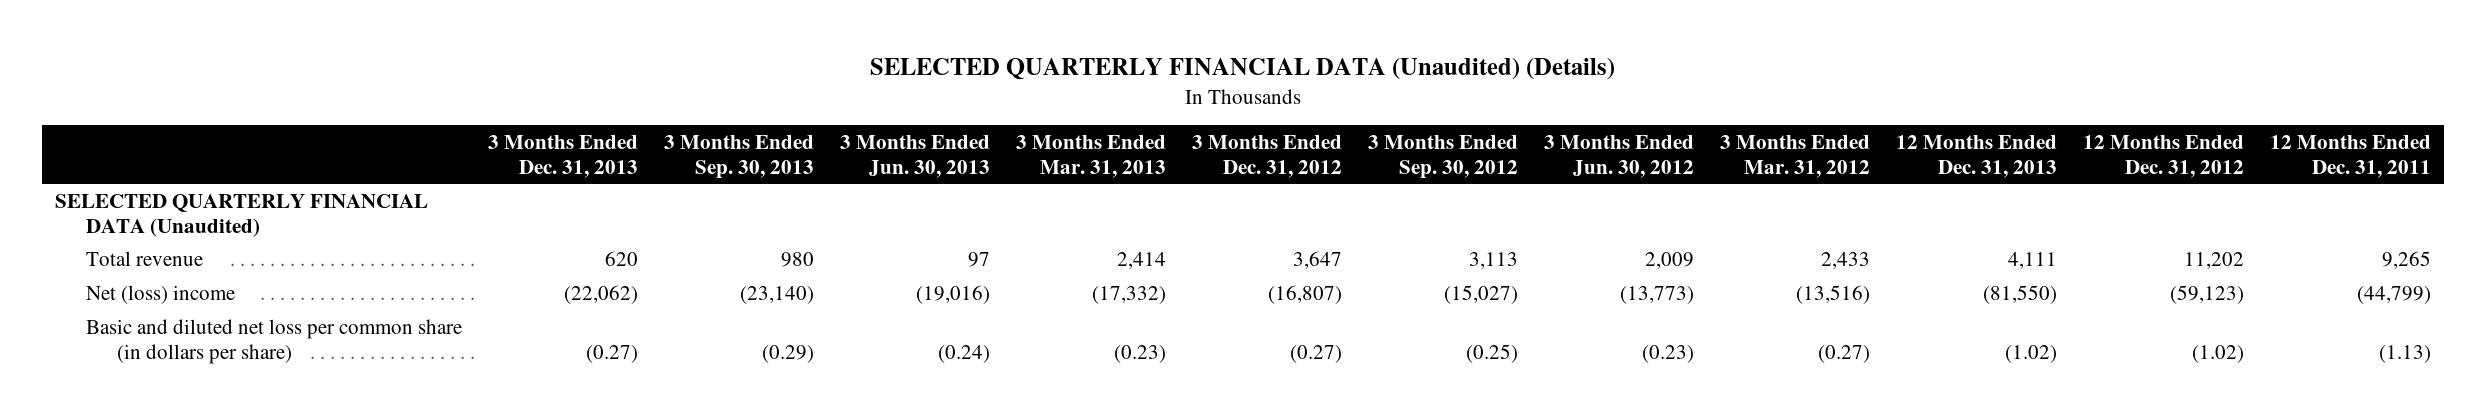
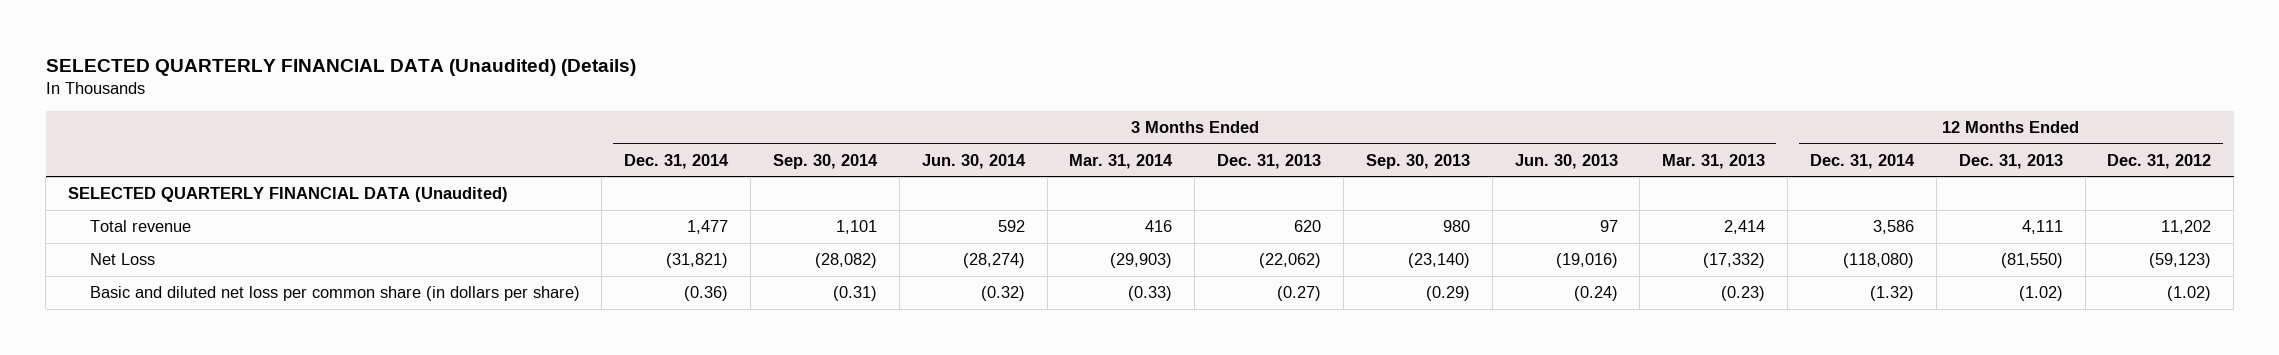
[1192,134,1343,178] 3 Months Ended Dec. 31, 2012 -> none
[1368,134,1519,179] 3 Months Ended Sep. 30, 2012 -> none
[1544,134,1695,178] 3 Months Ended Jun. 30, 2012 -> none
[1719,134,1870,178] 3 Months Ended Mar. 31, 2012 -> none
[2269,134,2431,178] 12 Months Ended Dec. 31, 2011 -> none
none -> [624,153,730,169] Dec. 31, 2014
none -> [772,153,878,169] Sep. 30, 2014
none -> [921,153,1026,169] Jun. 30, 2014
none -> [1069,153,1174,169] Mar. 31, 2014
none -> [1809,153,1915,169] Dec. 31, 2014
[86,284,236,304] Net (loss) income -> [89,253,155,266] Net Loss

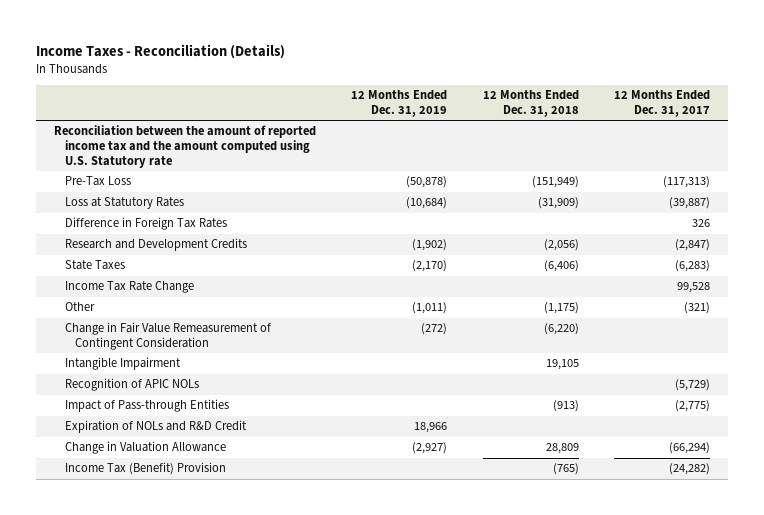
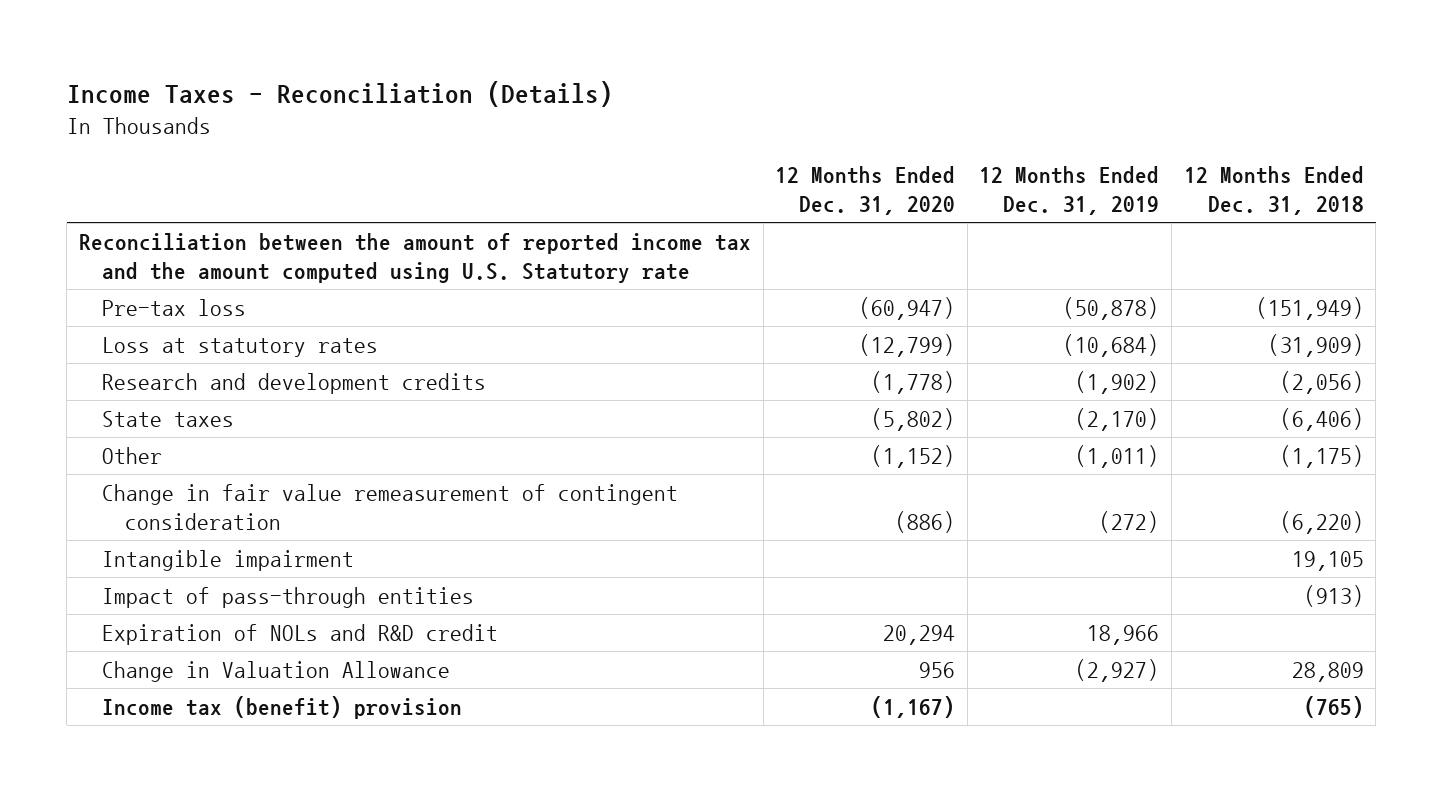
[614,90,711,118] 12 Months Ended Dec. 31, 2017 -> none
none -> [775,165,956,216] 12 Months Ended Dec. 31, 2020
[64,217,227,231] Difference in Foreign Tax Rates -> none
[64,281,194,294] Income Tax Rate Change -> none
[64,176,131,187] Pre-Tax Loss -> [101,298,246,316] Pre-tax loss
[64,197,184,210] Loss at Statutory Rates -> [101,336,378,357] Loss at statutory rates
[64,238,247,252] Research and Development Credits -> [101,372,486,394] Research and development credits
[64,260,125,271] State Taxes -> [101,410,234,427] State taxes
[64,378,199,392] Recognition of APIC NOLs -> none
[64,322,271,351] Change in Fair Value Remeasurement of Contingent Consideration -> [101,483,678,530] Change in fair value remeasurement of contingent consideration
[64,357,181,371] Intangible Impairment -> [101,549,354,571] Intangible impairment
[64,399,229,413] Impact of Pass-through Entities -> [101,586,474,608] Impact of pass-through entities
[64,420,247,434] Expiration of NOLs and R&D Credit -> [101,623,498,645] Expiration of NOLs and R&D credit
[64,462,226,476] Income Tax (Benefit) Provision -> [101,695,462,719] Income tax (benefit) provision

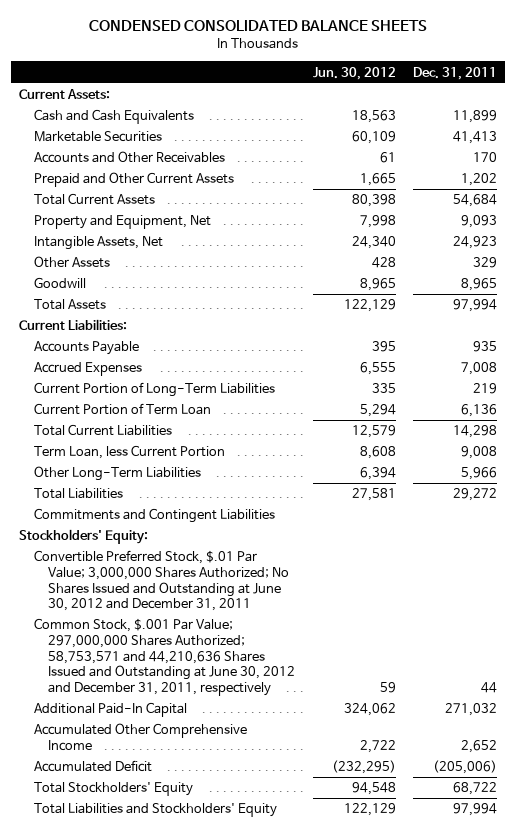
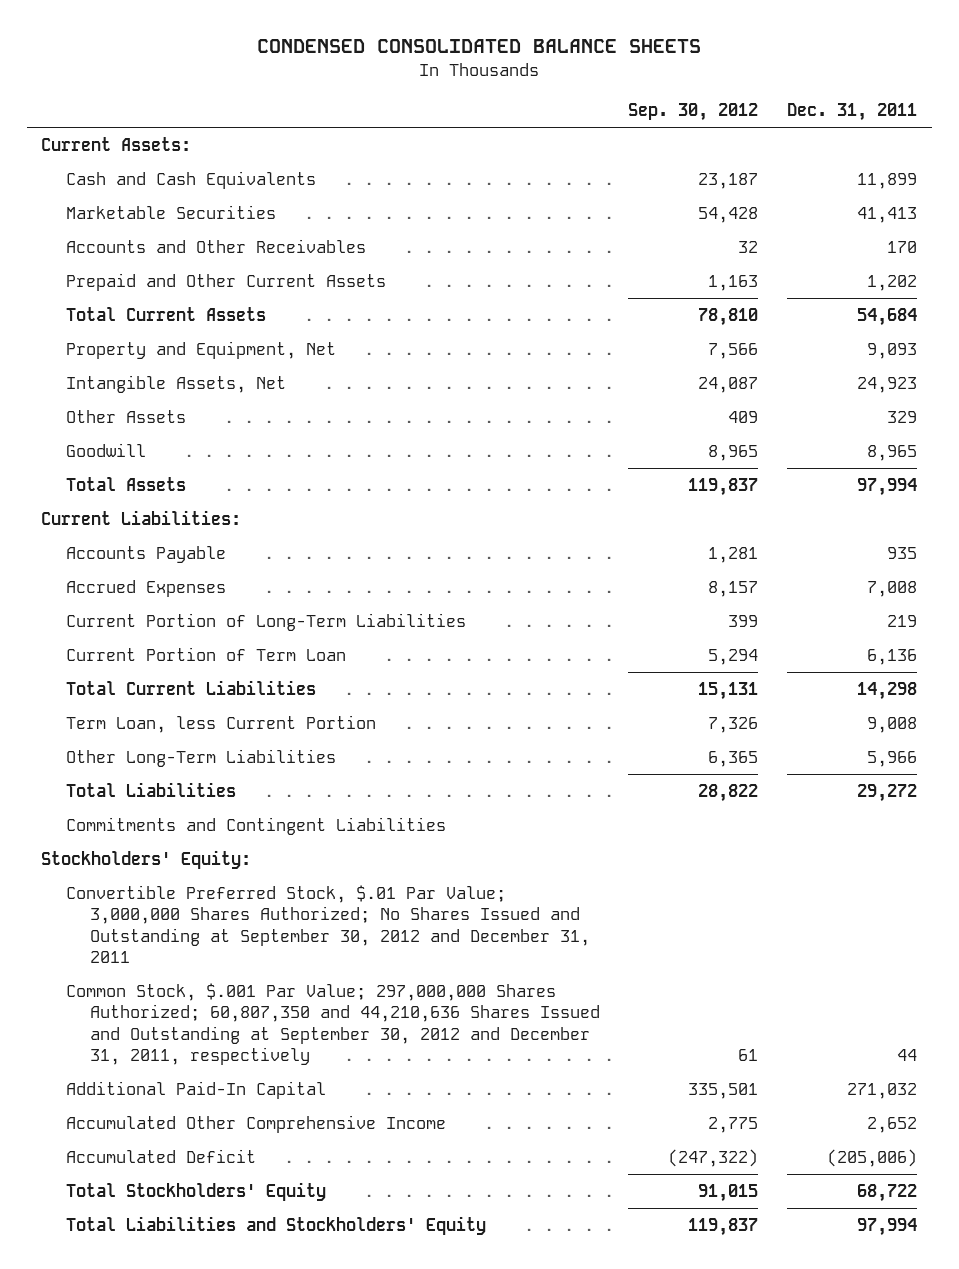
[312,66,396,80] Jun. 30, 2012 -> none
none -> [628,103,759,122] Sep. 30, 2012
[33,550,290,612] Convertible Preferred Stock, $.01 Par Value; 3,000,000 Shares Authorized; No Shares Issued and Outstanding at June 30, 2012 and December 31, 2011 -> [65,884,590,964] Convertible Preferred Stock, $.01 Par Value; 3,000,000 Shares Authorized; No Shares Issued and Outstanding at September 30, 2012 and December 31, 2011
[33,618,296,696] Common Stock, $.001 Par Value; 297,000,000 Shares Authorized; 58,753,571 and 44,210,636 Shares Issued and Outstanding at June 30, 2012 and December 31, 2011, respectively -> [65,982,600,1066] Common Stock, $.001 Par Value; 297,000,000 Shares Authorized; 60,807,350 and 44,210,636 Shares Issued and Outstanding at September 30, 2012 and December 31, 2011, respectively

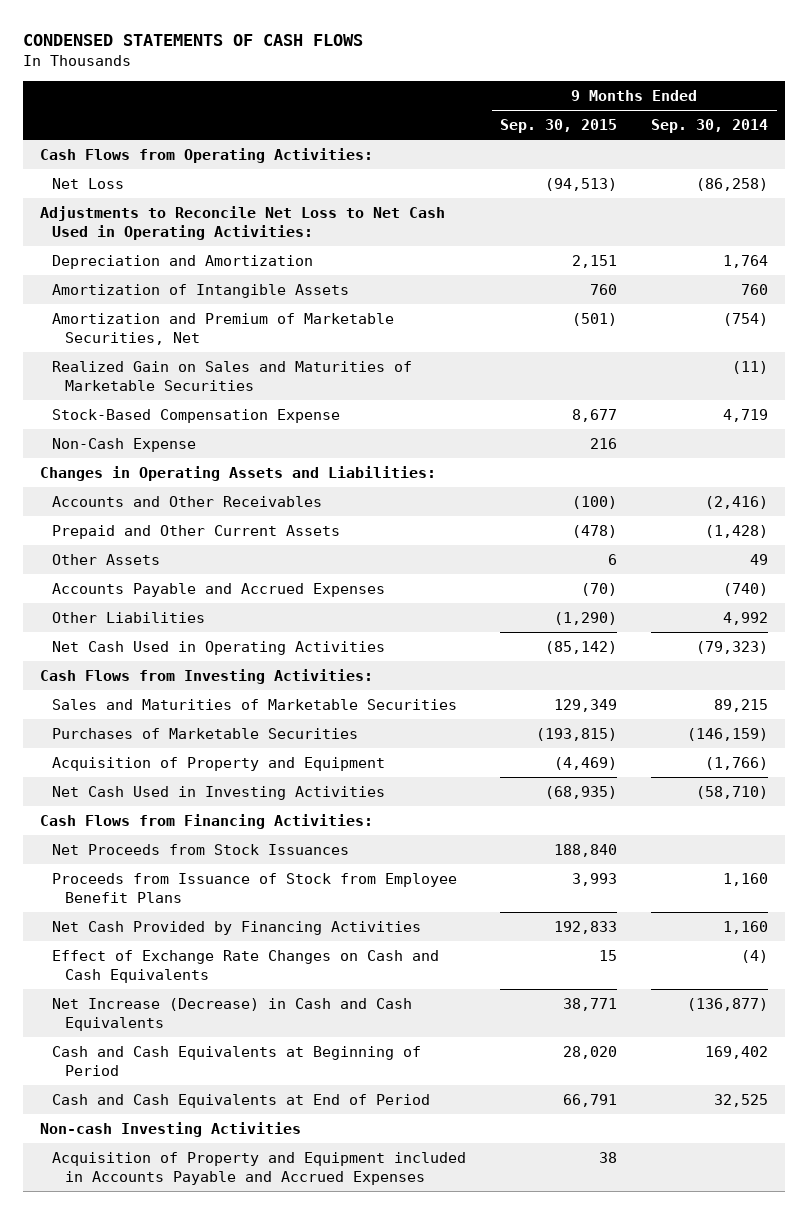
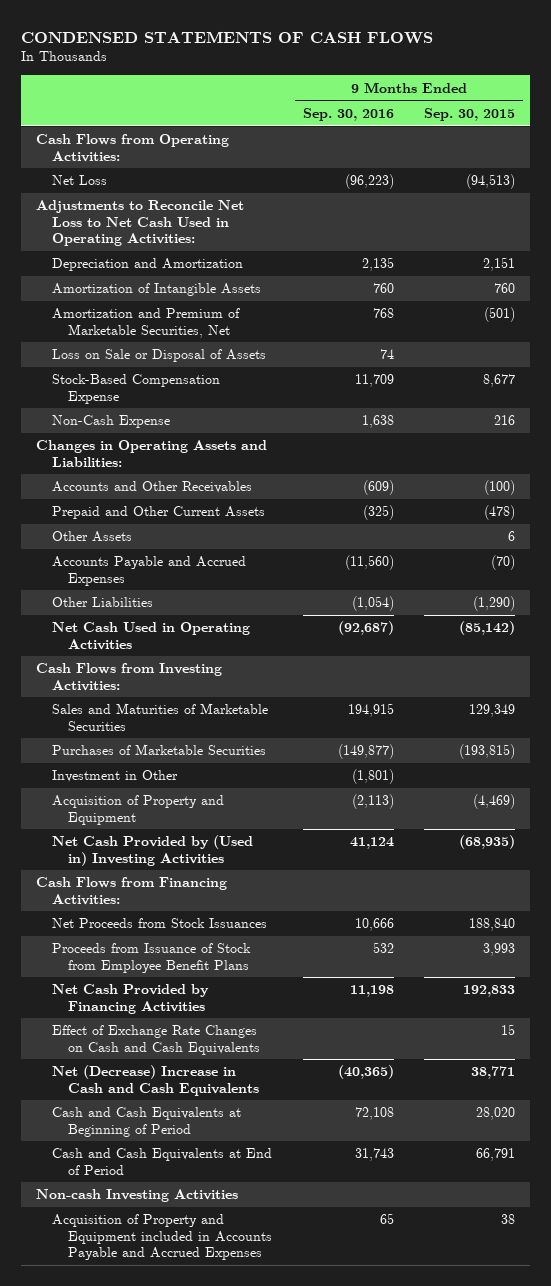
[651,119,769,134] Sep. 30, 2014 -> none
none -> [302,107,394,121] Sep. 30, 2016
[52,360,413,392] Realized Gain on Sales and Maturities of Marketable Securities -> none
none -> [52,349,267,363] Loss on Sale or Disposal of Assets
none -> [52,770,179,783] Investment in Other
[52,785,386,800] Net Cash Used in Investing Activities -> [52,835,254,866] Net Cash Provided by (Used in) Investing Activities
[52,997,413,1032] Net Increase (Decrease) in Cash and Cash Equivalents -> [52,1065,260,1096] Net (Decrease) Increase in Cash and Cash Equivalents

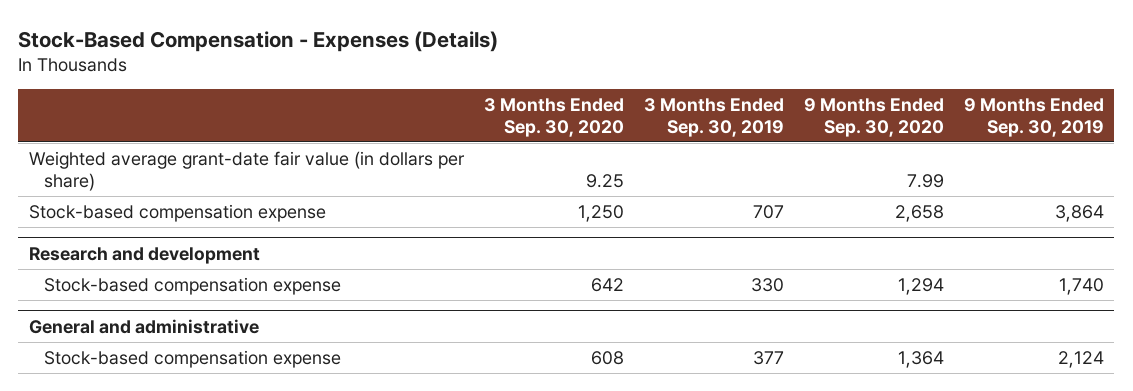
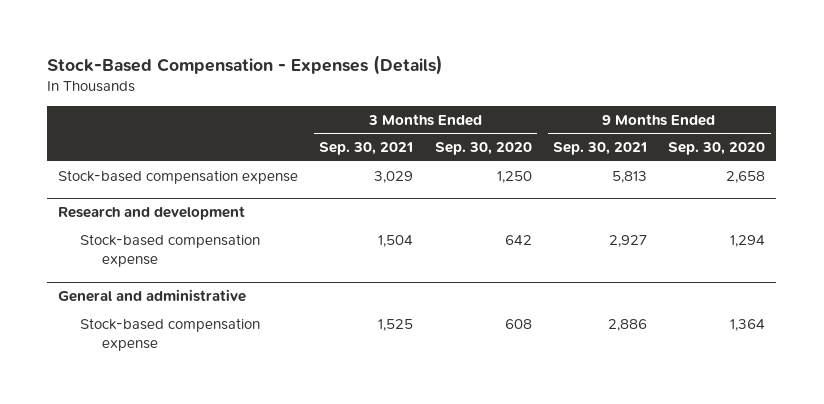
[643,97,784,137] 3 Months Ended Sep. 30, 2019 -> none
[964,97,1105,137] 9 Months Ended Sep. 30, 2019 -> none
none -> [319,142,414,156] Sep. 30, 2021
none -> [553,142,648,156] Sep. 30, 2021
[28,150,465,191] Weighted average grant-date fair value (in dollars per share) -> none

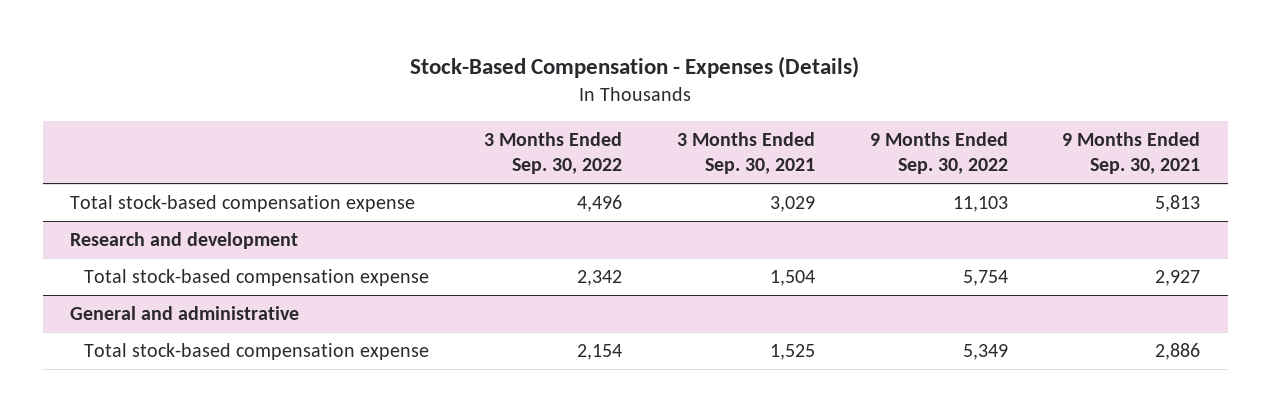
[434,142,532,156] Sep. 30, 2020 -> none
[668,142,766,156] Sep. 30, 2020 -> none
none -> [484,131,623,175] 3 Months Ended Sep. 30, 2022
none -> [869,131,1008,175] 9 Months Ended Sep. 30, 2022
[58,169,299,184] Stock-based compensation expense -> [69,195,415,213] Total stock-based compensation expense
[80,233,261,268] Stock-based compensation expense -> [84,269,430,287] Total stock-based compensation expense
[80,317,261,352] Stock-based compensation expense -> [84,343,430,361] Total stock-based compensation expense

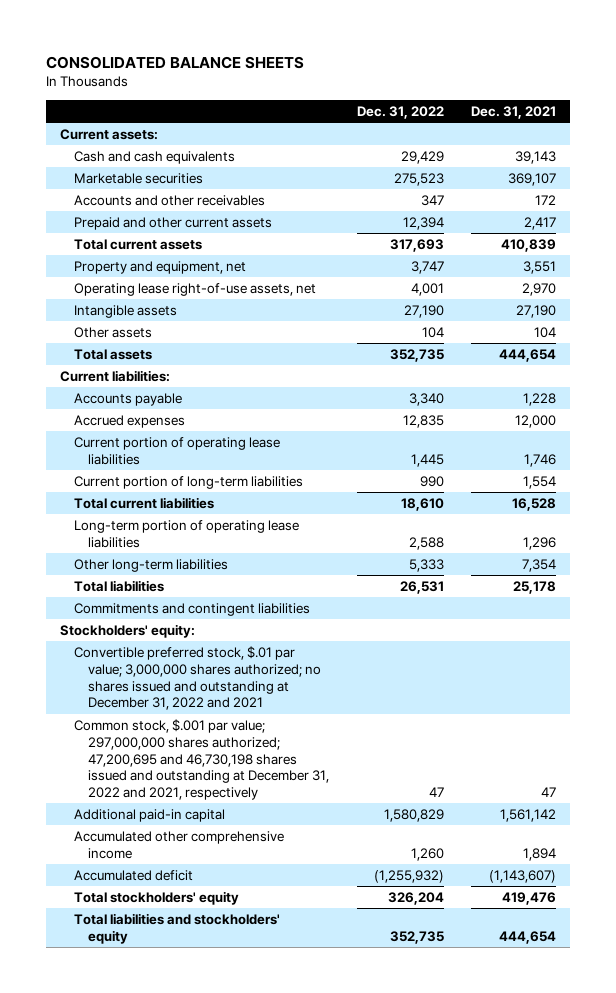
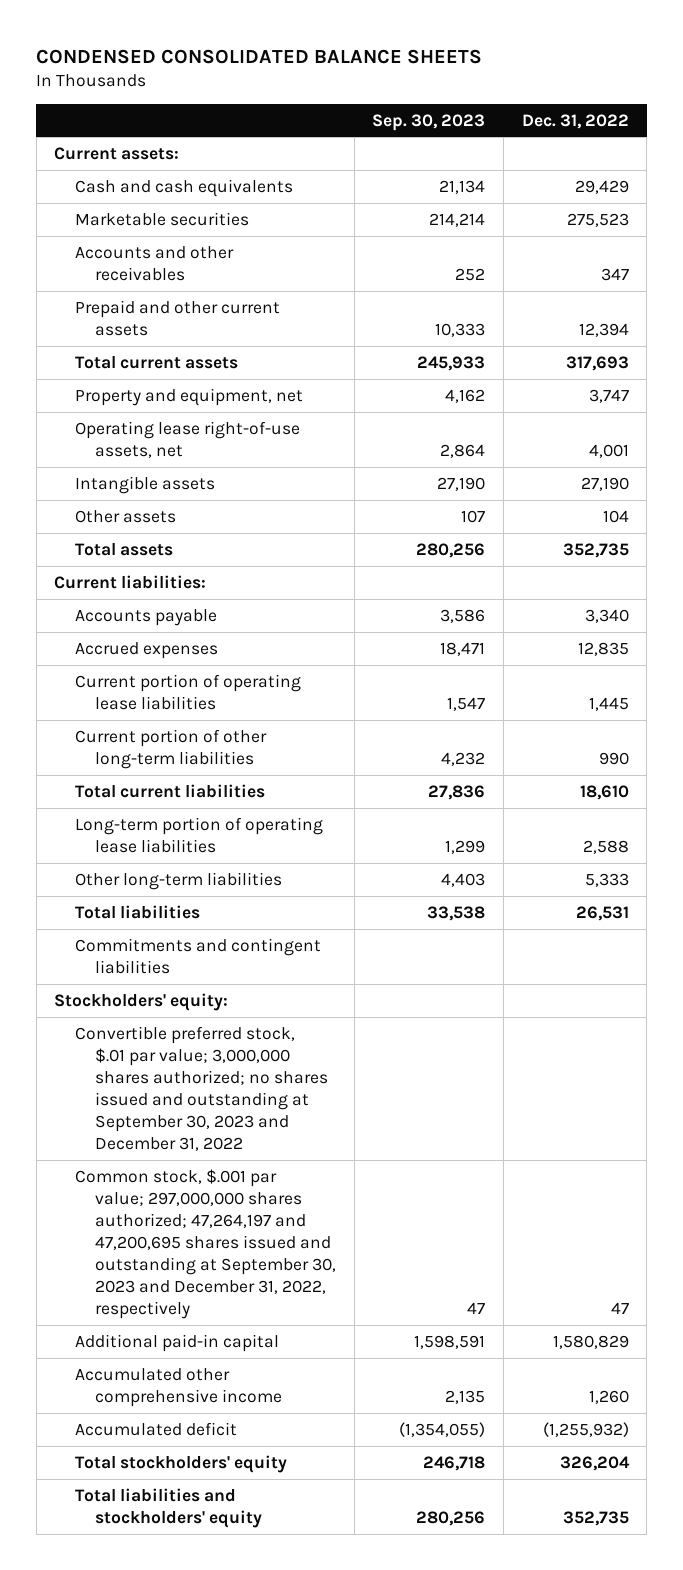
[46,55,305,69] CONSOLIDATED BALANCE SHEETS -> [36,49,483,65] CONDENSED CONSOLIDATED BALANCE SHEETS
[471,105,557,119] Dec. 31, 2021 -> none
none -> [372,113,486,131] Sep. 30, 2023
[74,476,304,490] Current portion of long-term liabilities -> [74,728,267,769] Current portion of other long-term liabilities
[74,646,322,711] Convertible preferred stock, $.01 par value; 3,000,000 shares authorized; no shares issued and outstanding at December 31, 2022 and 2021 -> [74,1025,328,1152] Convertible preferred stock, $.01 par value; 3,000,000 shares authorized; no shares issued and outstanding at September 30, 2023 and December 31, 2022
[74,719,330,801] Common stock, $.001 par value; 297,000,000 shares authorized; 47,200,695 and 46,730,198 shares issued and outstanding at December 31, 2022 and 2021, respectively -> [74,1168,336,1320] Common stock, $.001 par value; 297,000,000 shares authorized; 47,264,197 and 47,200,695 shares issued and outstanding at September 30, 2023 and December 31, 2022, respectively

